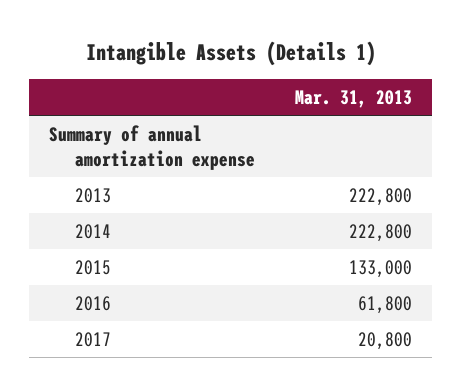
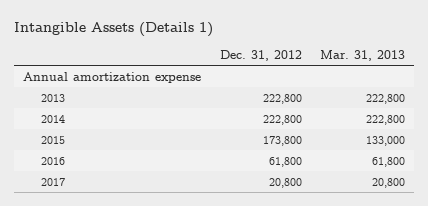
none -> [219,49,302,61] Dec. 31, 2012
[49,124,256,170] Summary of annual amortization expense -> [23,71,202,83] Annual amortization expense

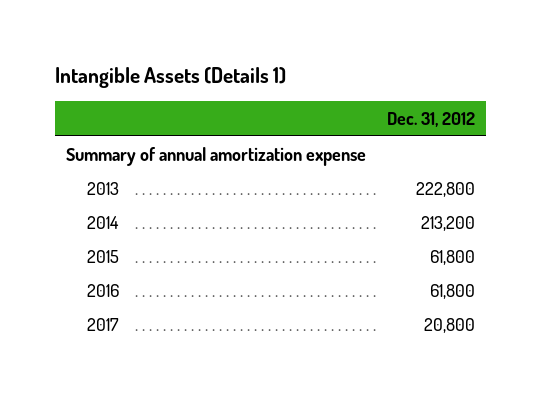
[320,49,406,61] Mar. 31, 2013 -> none
[23,71,202,83] Annual amortization expense -> [65,146,366,166] Summary of annual amortization expense
[262,114,302,125] 222,800 -> [421,215,476,231] 213,200
[262,135,302,146] 173,800 -> [430,249,476,265] 61,800

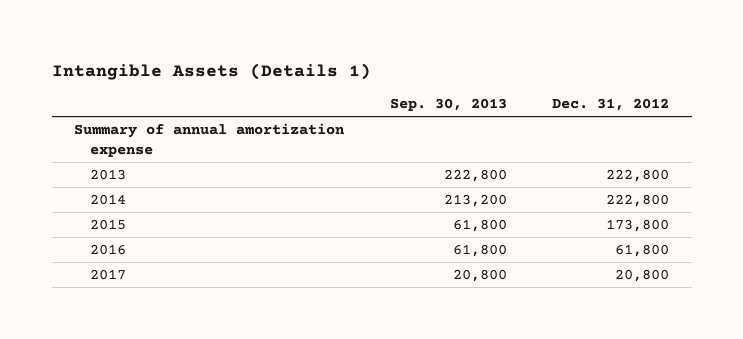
none -> [389,98,507,112] Sep. 30, 2013
[421,215,476,231] 213,200 -> [605,194,669,208] 222,800
[430,249,476,265] 61,800 -> [605,219,669,233] 173,800

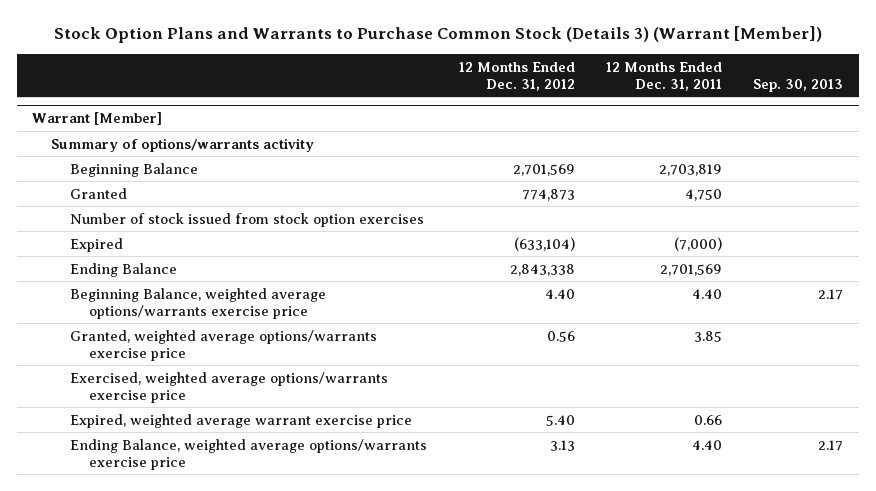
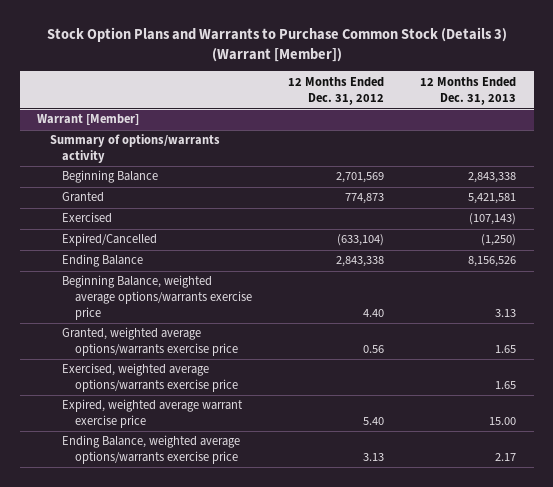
[606,61,723,91] 12 Months Ended Dec. 31, 2011 -> none
[753,78,844,92] Sep. 30, 2013 -> none
none -> [419,76,516,105] 12 Months Ended Dec. 31, 2013
[70,212,425,227] Number of stock issued from stock option exercises -> [62,212,113,224] Exercised
[70,237,124,252] Expired -> [62,233,158,247] Expired/Cancelled

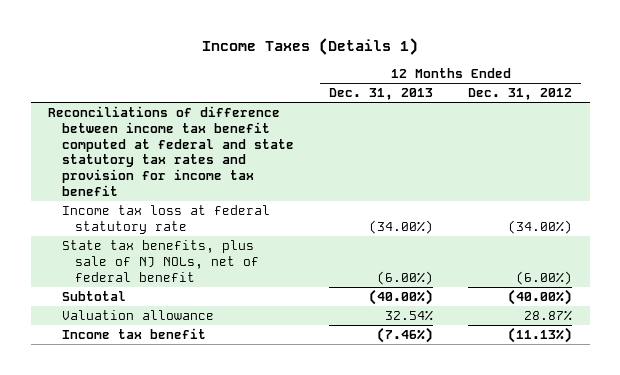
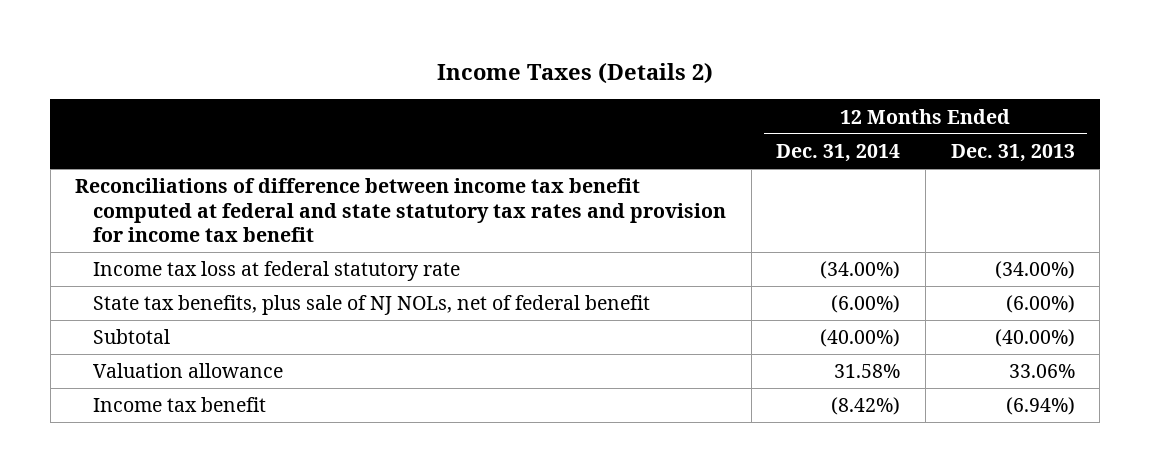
[202,38,419,56] Income Taxes (Details 1) -> [437,63,714,85] Income Taxes (Details 2)
[468,88,573,101] Dec. 31, 2012 -> none
none -> [776,143,901,162] Dec. 31, 2014
[384,310,433,322] 32.54% -> [1008,364,1075,379] 33.06%
[376,327,433,344] (7.46%) -> [1005,397,1075,416] (6.94%)

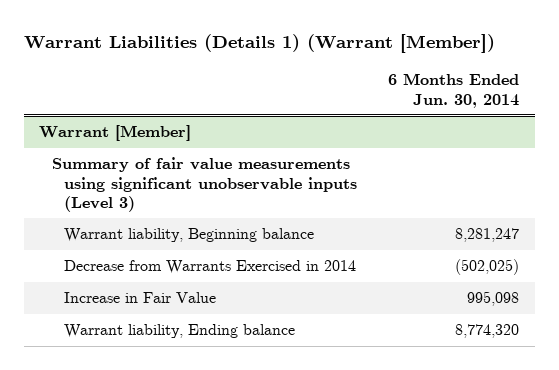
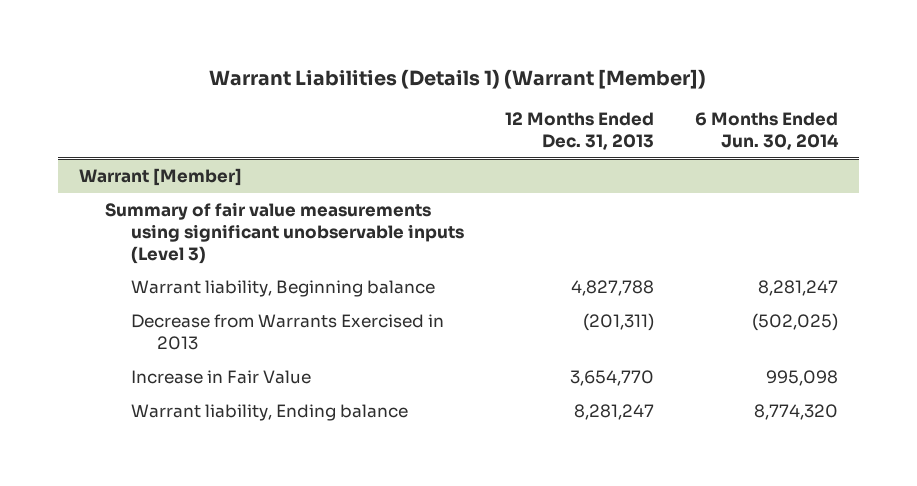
none -> [505,112,655,151] 12 Months Ended Dec. 31, 2013
[63,260,356,275] Decrease from Warrants Exercised in 2014 -> [131,314,445,350] Decrease from Warrants Exercised in 2013

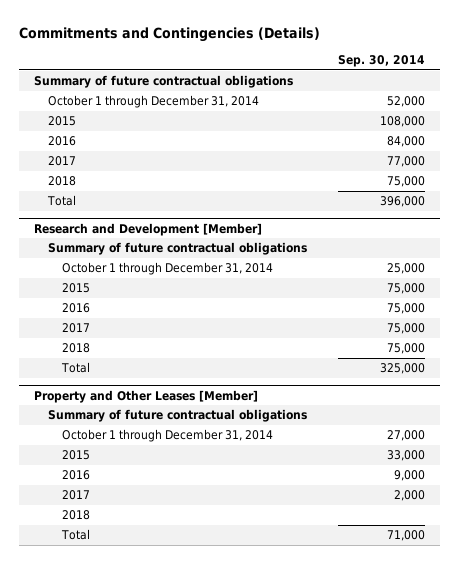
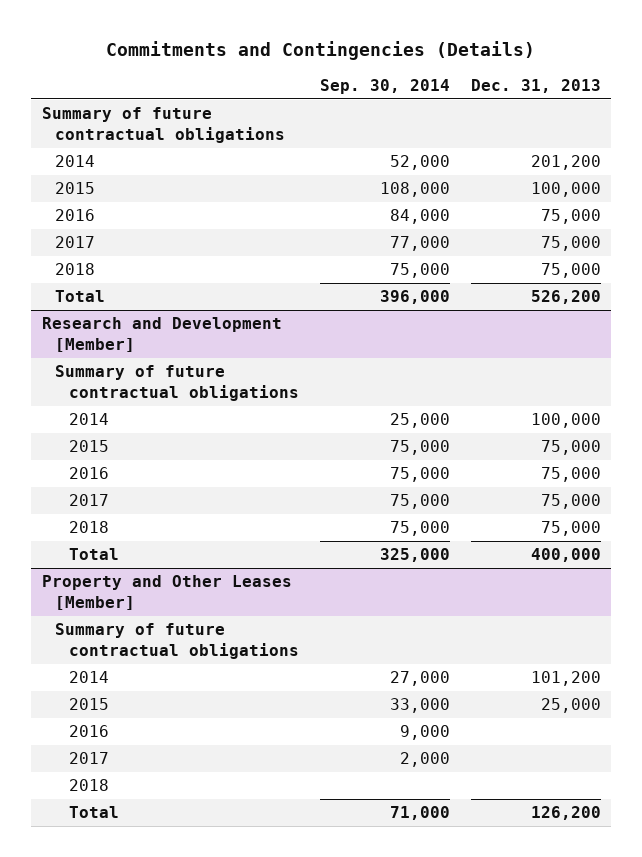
none -> [470,78,601,93] Dec. 31, 2013
[47,95,259,109] October 1 through December 31, 2014 -> [55,155,96,168] 2014
[61,262,273,276] October 1 through December 31, 2014 -> [68,413,109,426] 2014
[61,429,273,443] October 1 through December 31, 2014 -> [68,671,109,684] 2014

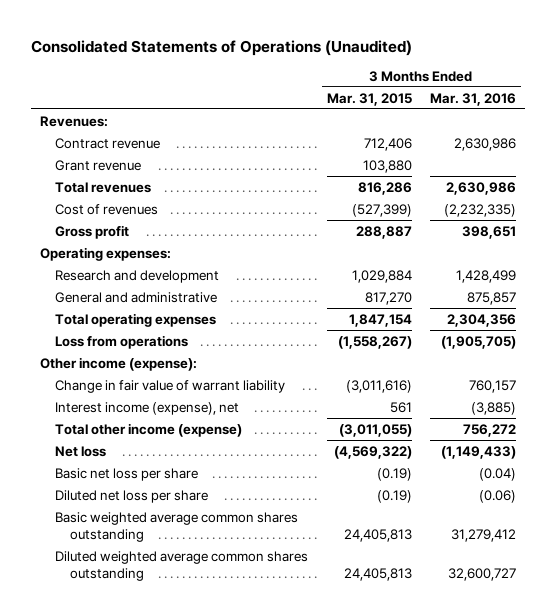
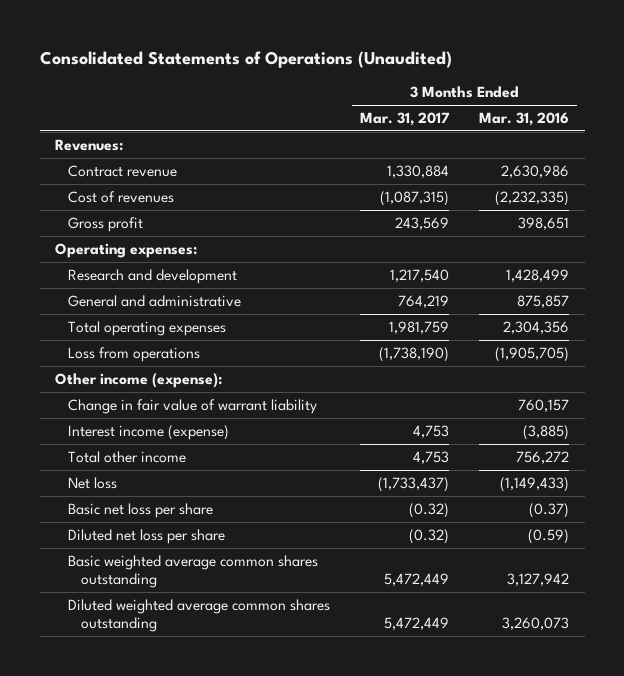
[326,92,412,106] Mar. 31, 2015 -> none
none -> [360,112,451,127] Mar. 31, 2017
[54,159,141,171] Grant revenue -> none
[54,181,151,193] Total revenues -> none
[54,401,239,415] Interest income (expense), net -> [67,424,229,440] Interest income (expense)
[54,422,242,437] Total other income (expense) -> [67,450,186,463] Total other income
[479,467,517,481] (0.04) -> [529,502,570,518] (0.37)
[479,489,517,503] (0.06) -> [528,528,570,544] (0.59)
[451,529,517,543] 31,279,412 -> [507,572,570,586] 3,127,942
[448,568,517,582] 32,600,727 -> [502,616,570,630] 3,260,073

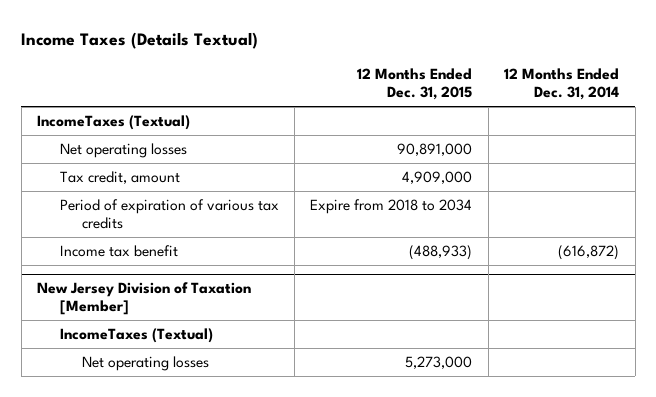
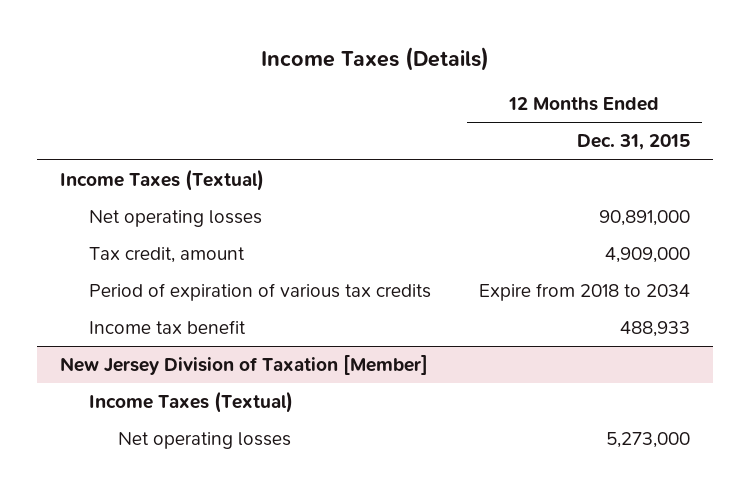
[21,31,259,49] Income Taxes (Details Textual) -> [260,46,489,71] Income Taxes (Details)
[504,68,620,101] 12 Months Ended Dec. 31, 2014 -> none
[36,114,190,130] IncomeTaxes (Textual) -> [60,169,265,192] Income Taxes (Textual)
[409,244,473,260] (488,933) -> [619,321,690,338] 488,933
[59,327,213,343] IncomeTaxes (Textual) -> [89,391,294,414] Income Taxes (Textual)

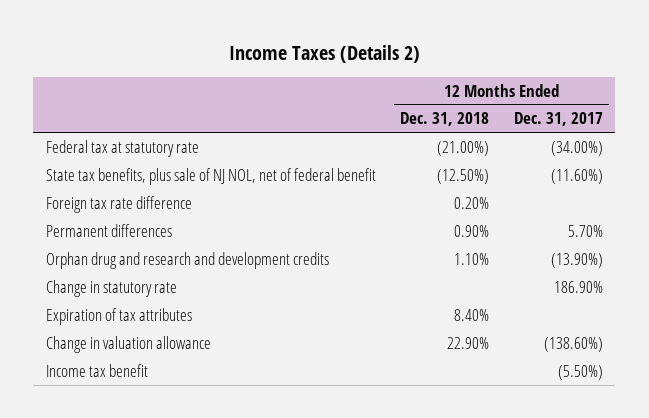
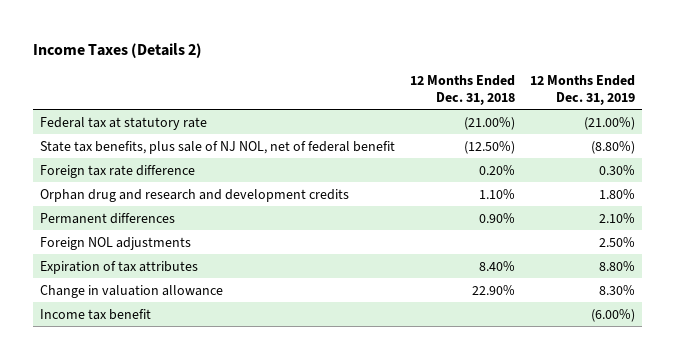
[514,112,604,127] Dec. 31, 2017 -> none
none -> [529,75,635,105] 12 Months Ended Dec. 31, 2019
[45,279,177,297] Change in statutory rate -> none
[45,223,172,237] Permanent differences -> [40,212,176,224] Permanent differences
none -> [40,236,192,250] Foreign NOL adjustments

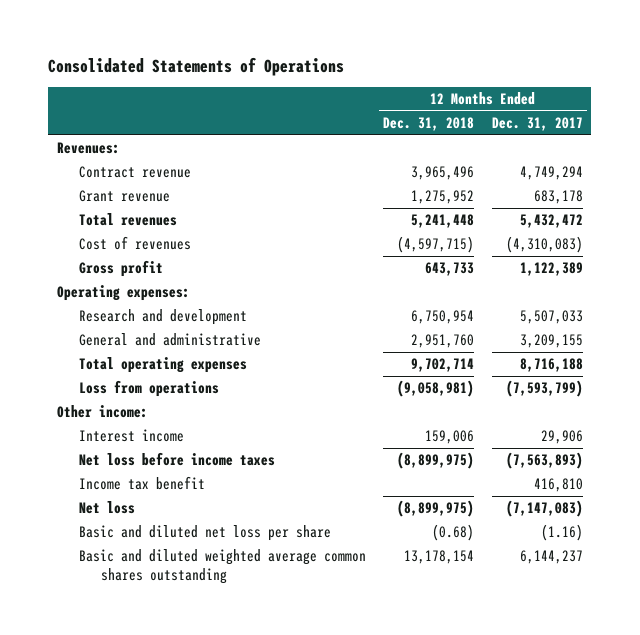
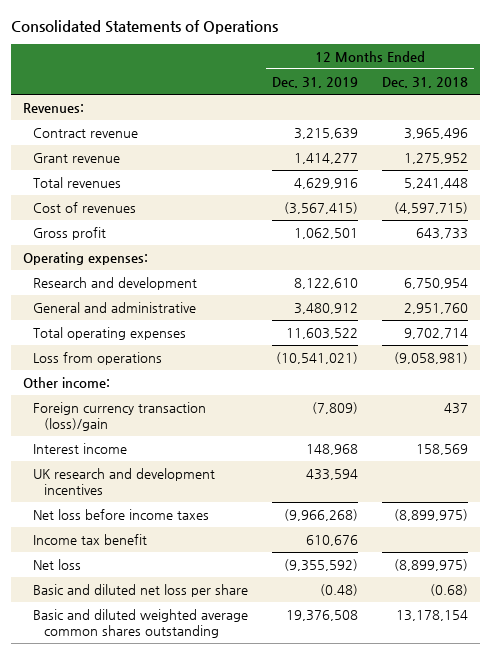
[491,117,583,132] Dec. 31, 2017 -> none
none -> [271,77,358,89] Dec. 31, 2019
none -> [33,402,207,432] Foreign currency transaction (loss)/gain
[425,430,475,445] 159,006 -> [415,444,468,456] 158,569
none -> [33,468,216,496] UK research and development incentives

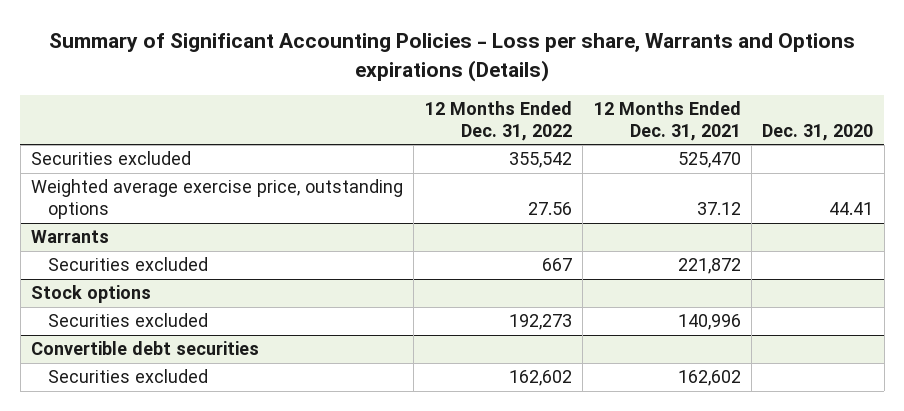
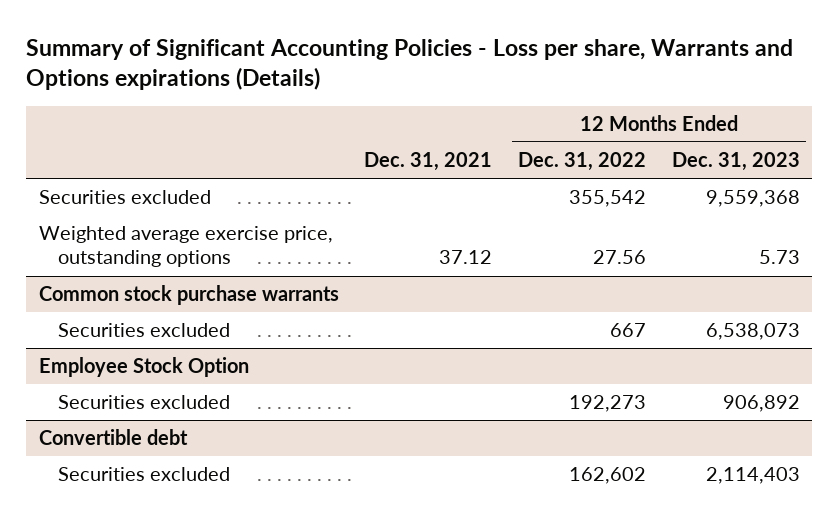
[593,101,741,141] 12 Months Ended Dec. 31, 2021 -> none
[762,123,874,141] Dec. 31, 2020 -> none
none -> [364,151,493,171] Dec. 31, 2021
none -> [671,151,800,171] Dec. 31, 2023
[30,230,109,244] Warrants -> [38,285,339,306] Common stock purchase warrants
[30,285,151,304] Stock options -> [38,357,249,378] Employee Stock Option
[30,341,259,356] Convertible debt securities -> [38,429,188,446] Convertible debt

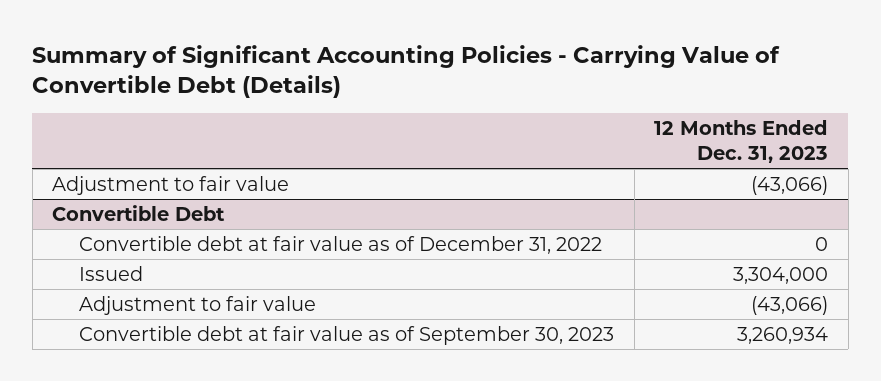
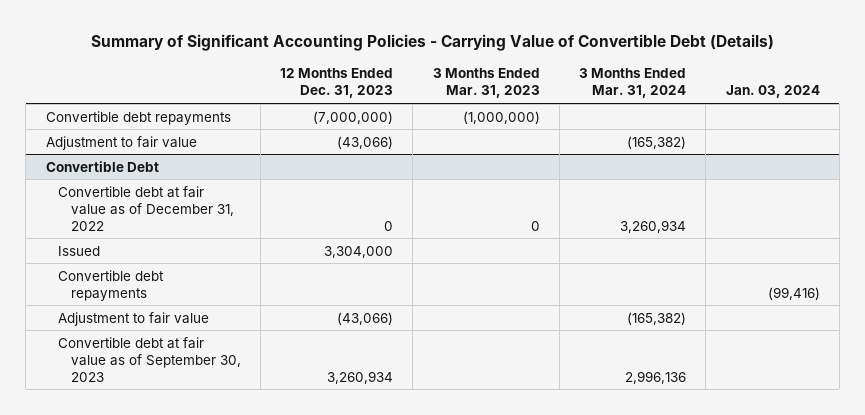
none -> [432,68,540,99] 3 Months Ended Mar. 31, 2023
none -> [579,68,687,99] 3 Months Ended Mar. 31, 2024
none -> [725,85,820,99] Jan. 03, 2024
none -> [45,110,231,125] Convertible debt repayments
none -> [58,269,165,301] Convertible debt repayments

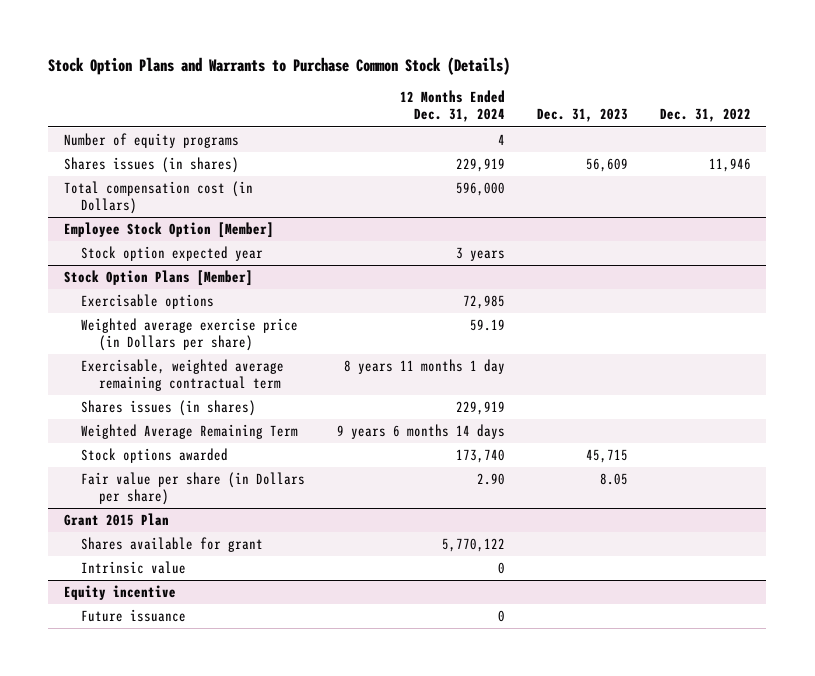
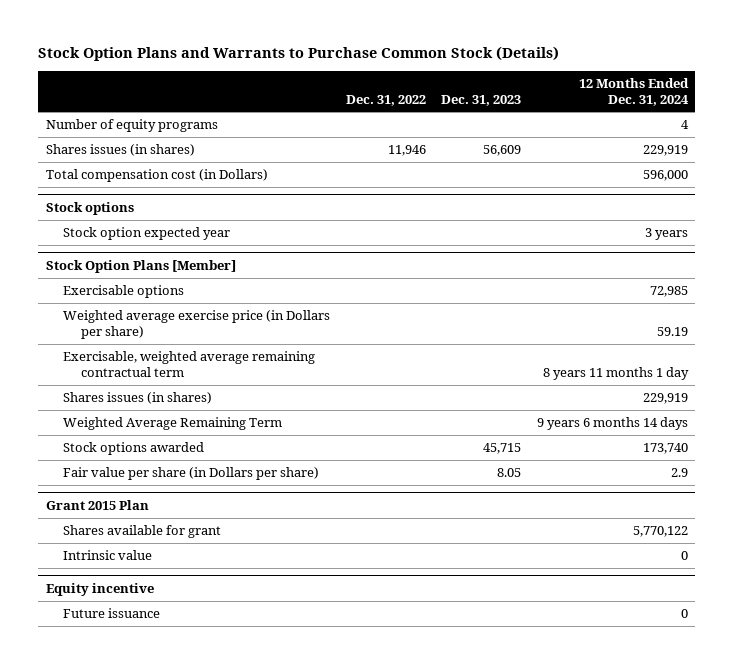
[64,222,275,239] Employee Stock Option [Member] -> [45,201,134,215] Stock options
[477,473,506,486] 2.90 -> [670,468,688,478] 2.9

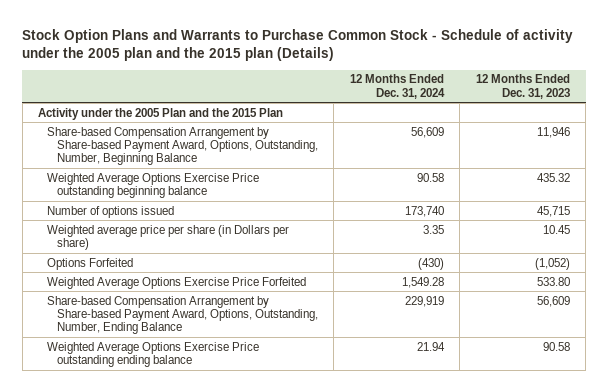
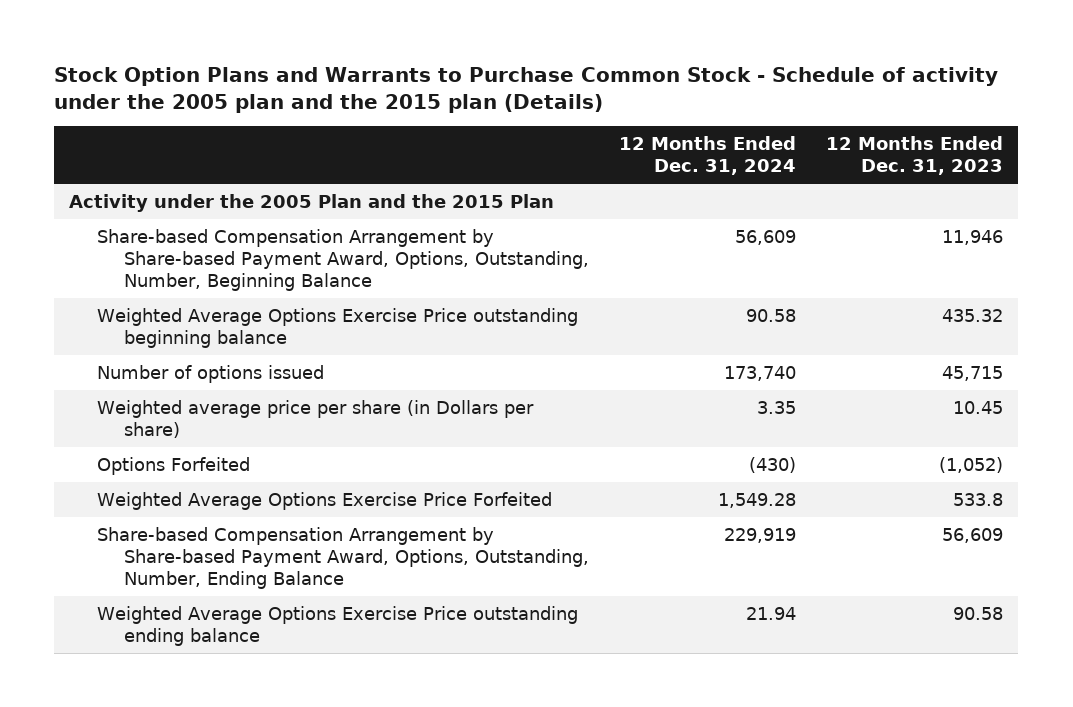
[536,276,570,286] 533.80 -> [953,492,1004,506] 533.8

